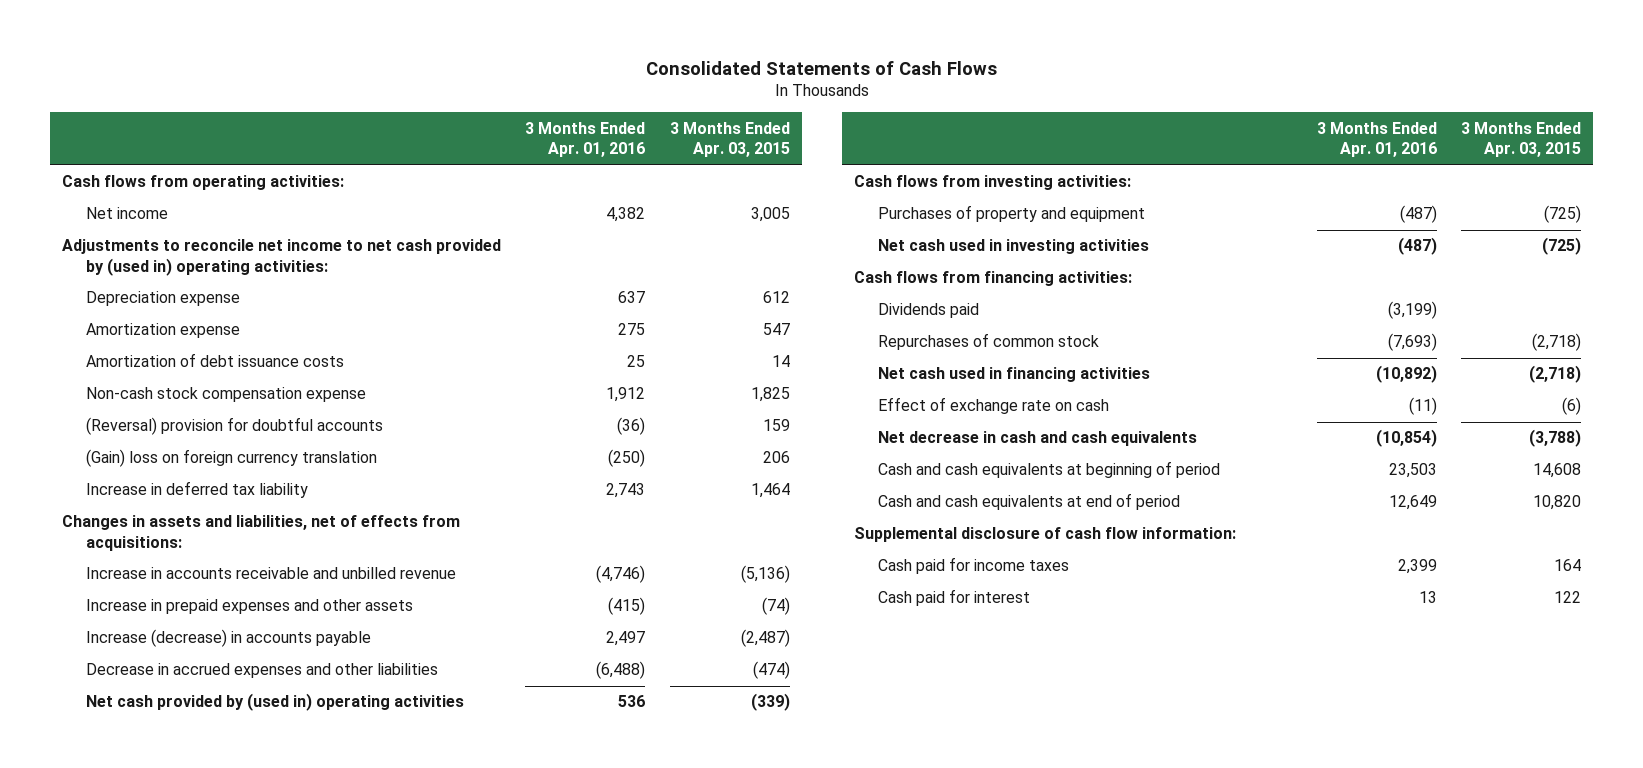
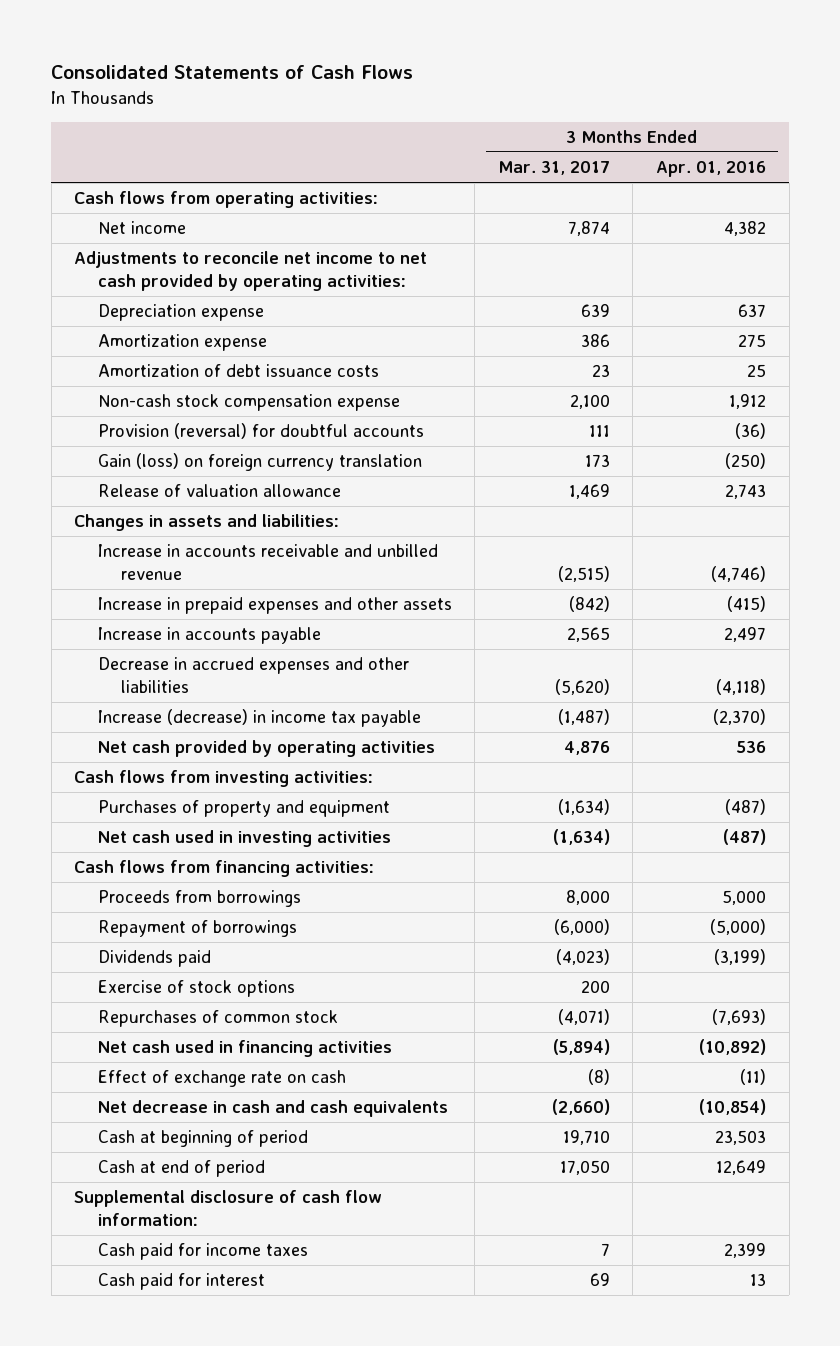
[669,121,790,158] 3 Months Ended Apr. 03, 2015 -> none
none -> [497,161,610,176] Mar. 31, 2017
[62,239,502,277] Adjustments to reconcile net income to net cash provided by (used in) operating activities: -> [74,251,428,292] Adjustments to reconcile net income to net cash provided by operating activities:
[86,417,384,436] (Reversal) provision for doubtful accounts -> [97,423,424,440] Provision (reversal) for doubtful accounts
[86,449,378,468] (Gain) loss on foreign currency translation -> [97,453,422,472] Gain (loss) on foreign currency translation
[86,481,309,499] Increase in deferred tax liability -> [97,484,341,498] Release of valuation allowance
[62,515,461,552] Changes in assets and liabilities, net of effects from acquisitions: -> [74,514,340,532] Changes in assets and liabilities:
[86,629,372,648] Increase (decrease) in accounts payable -> [97,627,321,645] Increase in accounts payable
[596,661,646,680] (6,488) -> [716,679,767,696] (4,118)
none -> [97,709,421,728] Increase (decrease) in income tax payable
[86,693,465,712] Net cash provided by (used in) operating activities -> [97,740,435,758] Net cash provided by operating activities
none -> [97,890,301,908] Proceeds from borrowings
none -> [97,920,297,938] Repayment of borrowings
none -> [97,980,295,998] Exercise of stock options
[878,461,1221,479] Cash and cash equivalents at beginning of period -> [97,1130,308,1148] Cash at beginning of period
[878,493,1181,511] Cash and cash equivalents at end of period -> [97,1160,265,1178] Cash at end of period

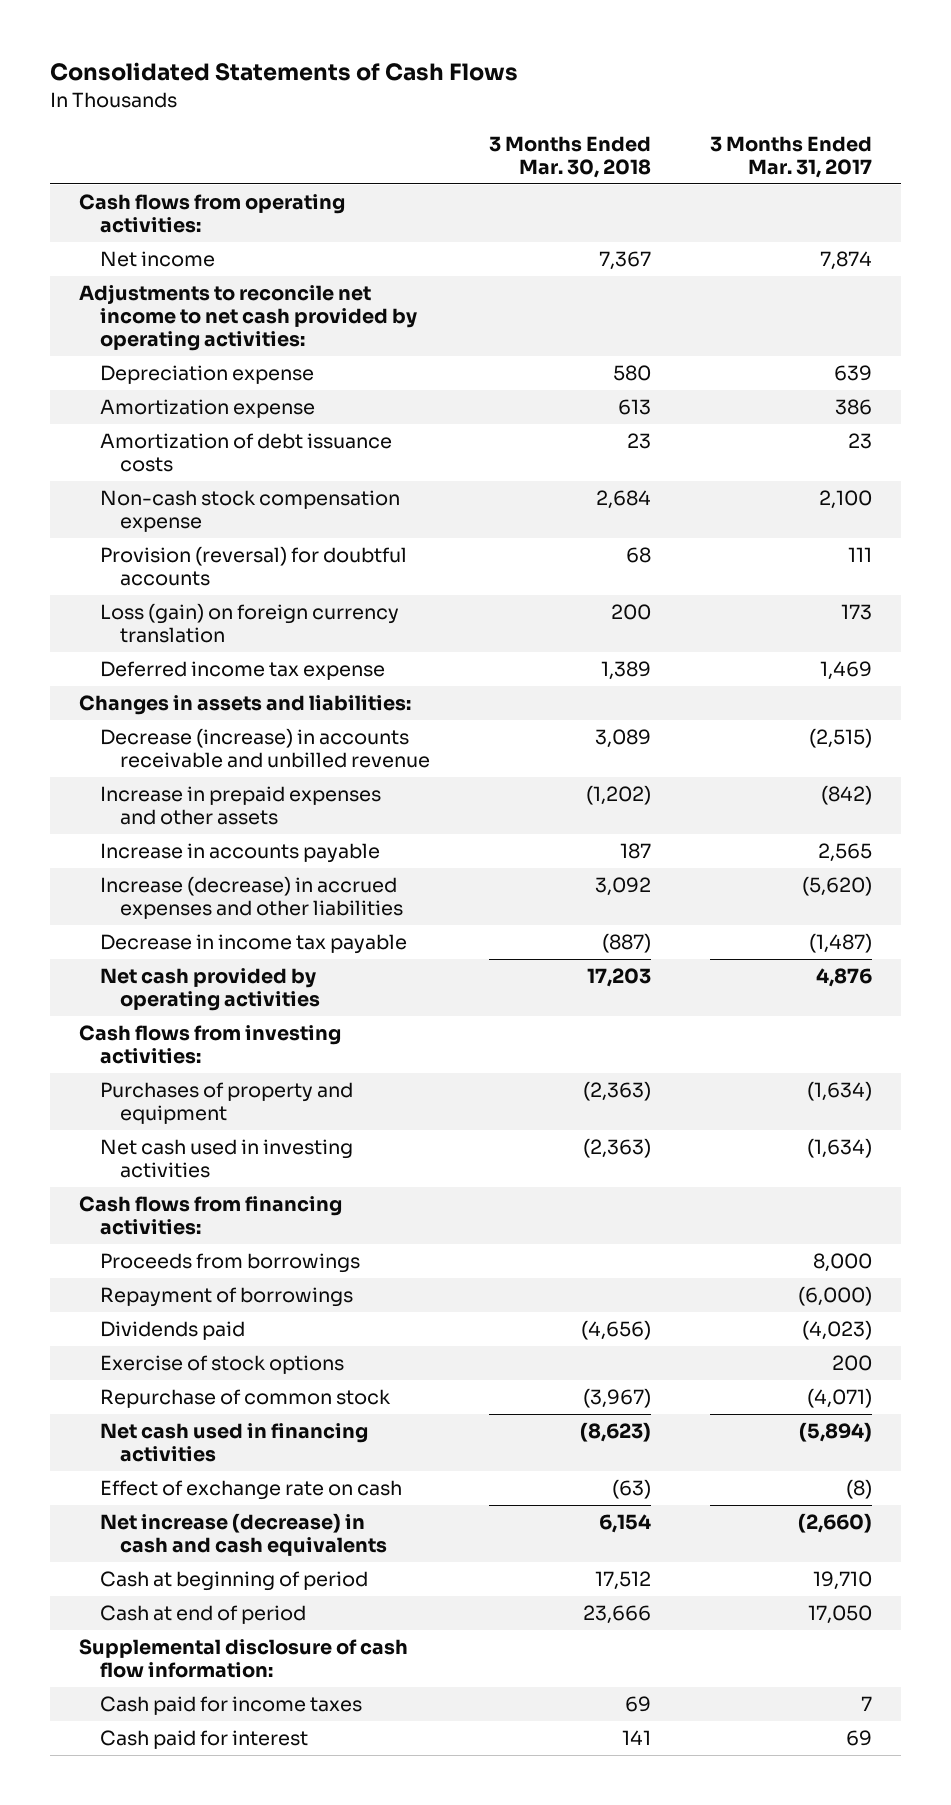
[656,161,767,178] Apr. 01, 2016 -> none
none -> [488,135,651,178] 3 Months Ended Mar. 30, 2018
[97,453,422,472] Gain (loss) on foreign currency translation -> [99,603,399,644] Loss (gain) on foreign currency translation
[97,484,341,498] Release of valuation allowance -> [99,661,385,681] Deferred income tax expense
[97,544,438,581] Increase in accounts receivable and unbilled revenue -> [99,728,430,769] Decrease (increase) in accounts receivable and unbilled revenue
[97,657,409,694] Decrease in accrued expenses and other liabilities -> [99,876,403,920] Increase (decrease) in accrued expenses and other liabilities
[97,709,421,728] Increase (decrease) in income tax payable -> [99,934,407,955] Decrease in income tax payable
[97,1010,338,1028] Repurchases of common stock -> [99,1389,391,1409] Repurchase of common stock
[97,1100,448,1118] Net decrease in cash and cash equivalents -> [99,1513,387,1557] Net increase (decrease) in cash and cash equivalents

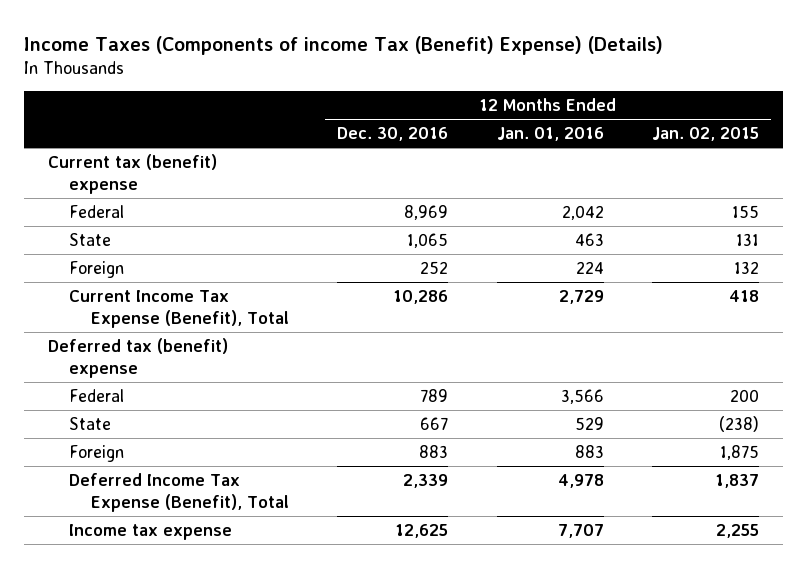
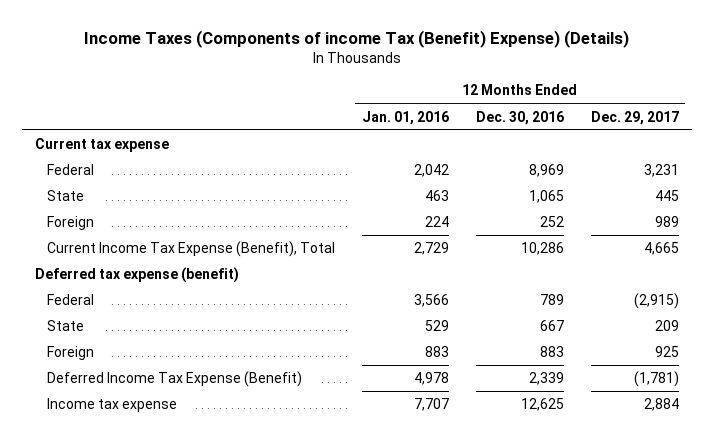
[651,127,759,142] Jan. 02, 2015 -> none
none -> [590,110,679,125] Dec. 29, 2017
[47,153,217,195] Current tax (benefit) expense -> [35,138,170,153] Current tax expense
[47,337,228,379] Deferred tax (benefit) expense -> [35,267,240,284] Deferred tax expense (benefit)
[69,472,290,513] Deferred Income Tax Expense (Benefit), Total -> [47,371,303,388] Deferred Income Tax Expense (Benefit)

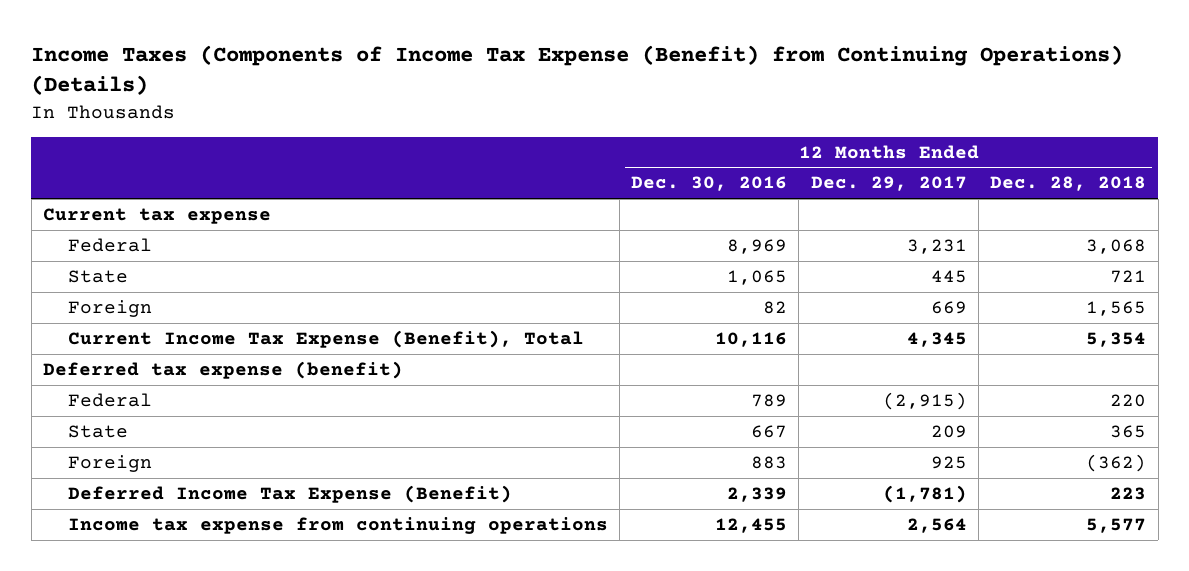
[83,29,629,48] Income Taxes (Components of income Tax (Benefit) Expense) (Details) -> [31,45,1124,96] Income Taxes (Components of Income Tax Expense (Benefit) from Continuing Operations) (Details)
[361,110,449,125] Jan. 01, 2016 -> none
none -> [990,176,1147,192] Dec. 28, 2018
[539,216,564,228] 252 -> [763,300,788,314] 82
[654,216,679,228] 989 -> [930,300,967,314] 669
[520,242,564,256] 10,286 -> [715,331,788,347] 10,116
[643,242,679,256] 4,665 -> [906,331,967,347] 4,345
[47,398,178,413] Income tax expense -> [67,516,608,534] Income tax expense from continuing operations
[520,398,564,412] 12,625 -> [715,517,788,533] 12,455
[643,398,679,412] 2,884 -> [906,517,967,533] 2,564

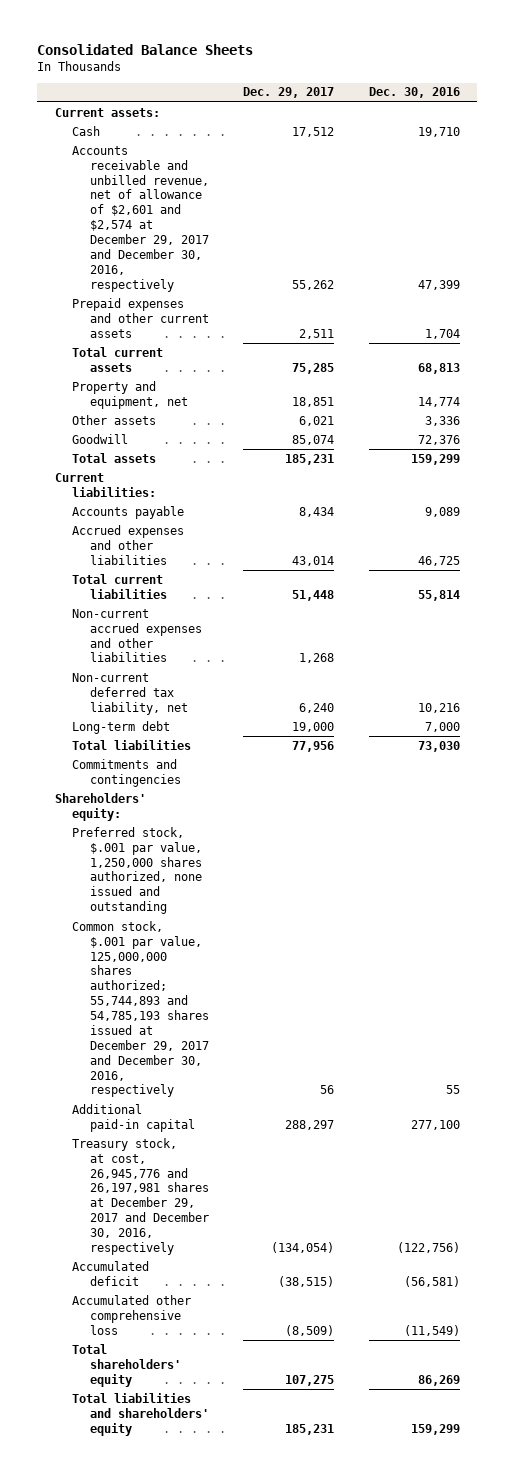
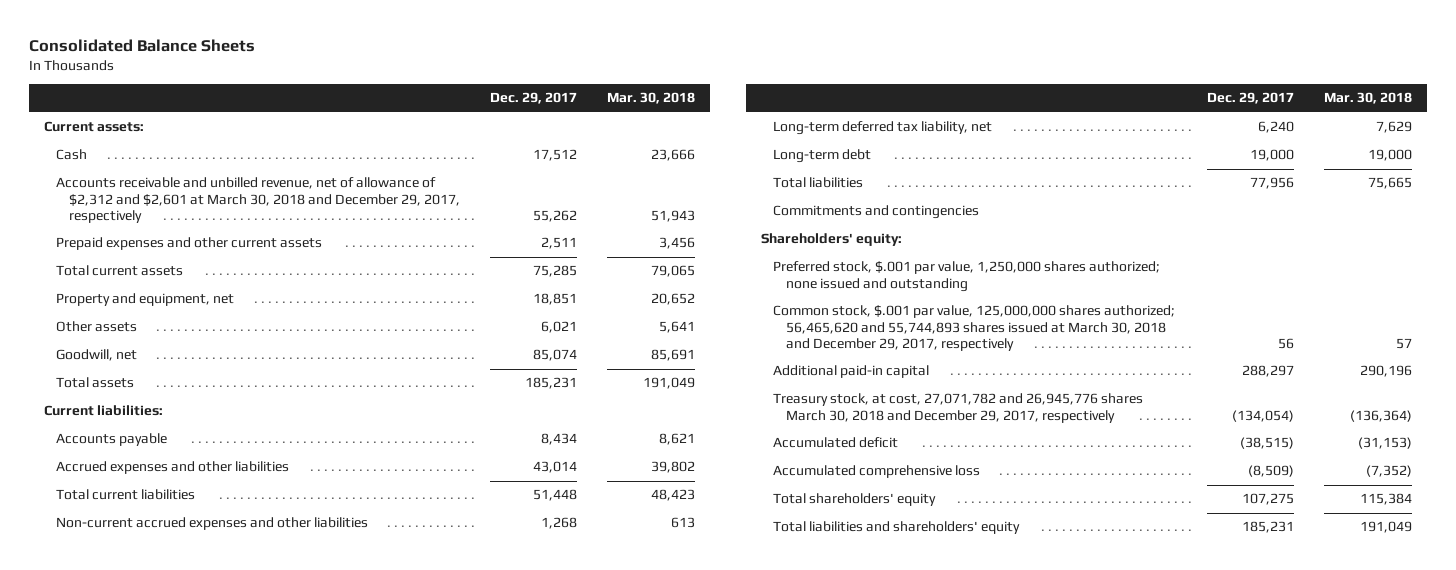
[368,87,460,99] Dec. 30, 2016 -> none
none -> [607,92,696,105] Mar. 30, 2018
[72,145,210,292] Accounts receivable and unbilled revenue, net of allowance of $2,601 and $2,574 at December 29, 2017 and December 30, 2016, respectively -> [56,177,460,224] Accounts receivable and unbilled revenue, net of allowance of $2,312 and $2,601 at March 30, 2018 and December 29, 2017, respectively
[72,433,129,444] Goodwill -> [56,349,138,362] Goodwill, net
[72,672,189,715] Non-current deferred tax liability, net -> [773,121,993,136] Long-term deferred tax liability, net
[72,826,203,915] Preferred stock, $.001 par value, 1,250,000 shares authorized, none issued and outstanding -> [773,261,1161,292] Preferred stock, $.001 par value, 1,250,000 shares authorized; none issued and outstanding
[72,920,210,1098] Common stock, $.001 par value, 125,000,000 shares authorized; 55,744,893 and 54,785,193 shares issued at December 29, 2017 and December 30, 2016, respectively -> [773,305,1176,352] Common stock, $.001 par value, 125,000,000 shares authorized; 56,465,620 and 55,744,893 shares issued at March 30, 2018 and December 29, 2017, respectively
[72,1137,210,1255] Treasury stock, at cost, 26,945,776 and 26,197,981 shares at December 29, 2017 and December 30, 2016, respectively -> [773,393,1144,423] Treasury stock, at cost, 27,071,782 and 26,945,776 shares March 30, 2018 and December 29, 2017, respectively
[72,1294,192,1335] Accumulated other comprehensive loss -> [773,465,981,479] Accumulated comprehensive loss

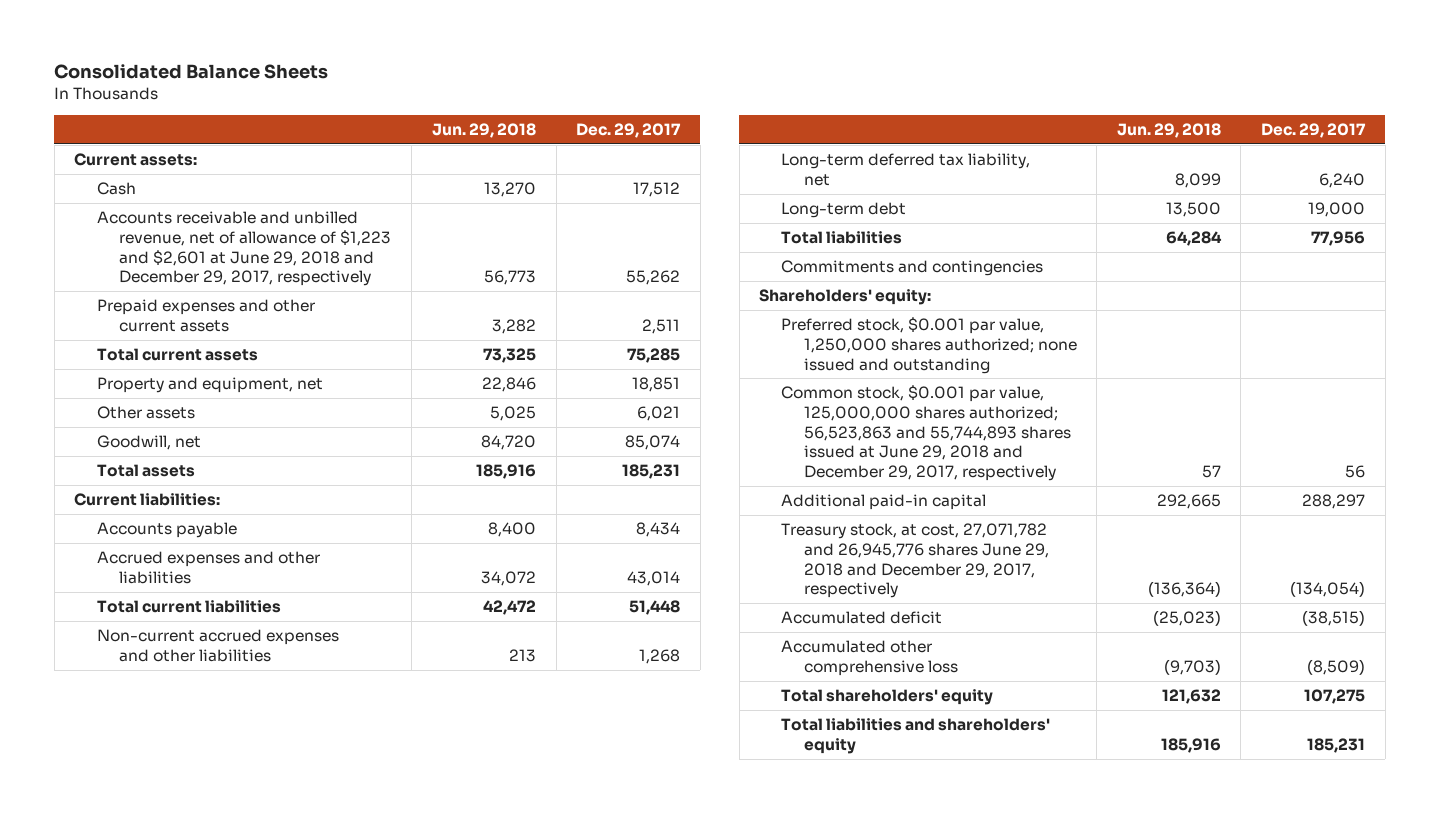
[607,92,696,105] Mar. 30, 2018 -> none
none -> [431,122,536,138] Jun. 29, 2018
[56,177,460,224] Accounts receivable and unbilled revenue, net of allowance of $2,312 and $2,601 at March 30, 2018 and December 29, 2017, respectively -> [96,211,391,287] Accounts receivable and unbilled revenue, net of allowance of $1,223 and $2,601 at June 29, 2018 and December 29, 2017, respectively
[773,261,1161,292] Preferred stock, $.001 par value, 1,250,000 shares authorized; none issued and outstanding -> [781,317,1077,374] Preferred stock, $0.001 par value, 1,250,000 shares authorized; none issued and outstanding
[773,305,1176,352] Common stock, $.001 par value, 125,000,000 shares authorized; 56,465,620 and 55,744,893 shares issued at March 30, 2018 and December 29, 2017, respectively -> [781,385,1071,482] Common stock, $0.001 par value, 125,000,000 shares authorized; 56,523,863 and 55,744,893 shares issued at June 29, 2018 and December 29, 2017, respectively
[773,393,1144,423] Treasury stock, at cost, 27,071,782 and 26,945,776 shares March 30, 2018 and December 29, 2017, respectively -> [781,523,1049,599] Treasury stock, at cost, 27,071,782 and 26,945,776 shares June 29, 2018 and December 29, 2017, respectively
[773,465,981,479] Accumulated comprehensive loss -> [781,640,958,676] Accumulated other comprehensive loss

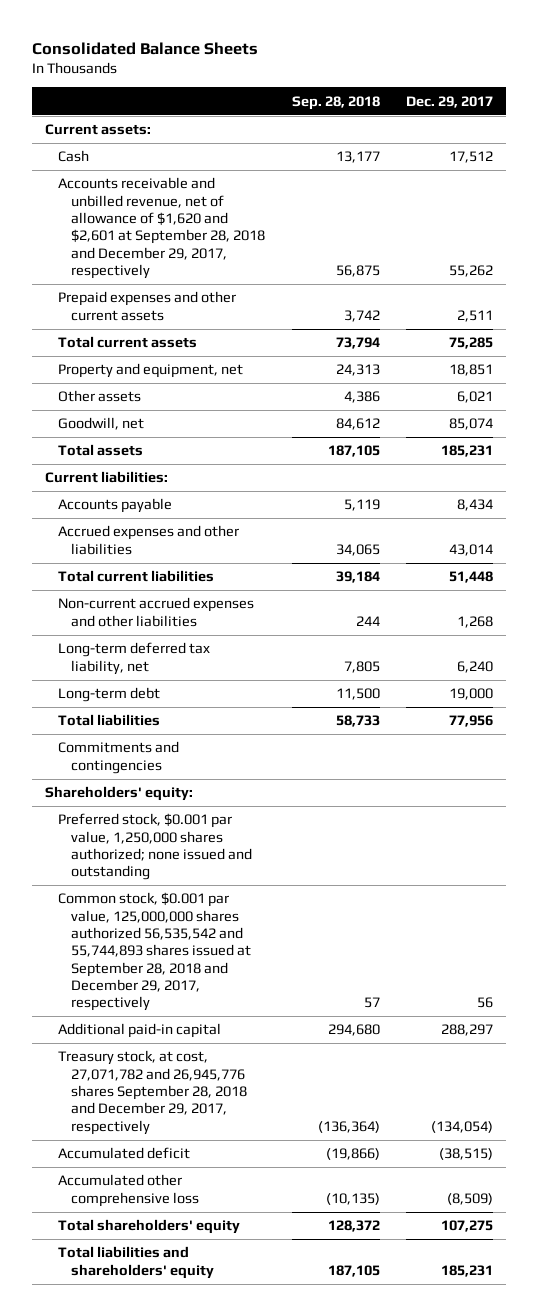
[431,122,536,138] Jun. 29, 2018 -> none
none -> [291,95,380,110] Sep. 28, 2018
[96,211,391,287] Accounts receivable and unbilled revenue, net of allowance of $1,223 and $2,601 at June 29, 2018 and December 29, 2017, respectively -> [57,177,266,280] Accounts receivable and unbilled revenue, net of allowance of $1,620 and $2,601 at September 28, 2018 and December 29, 2017, respectively
[781,385,1071,482] Common stock, $0.001 par value, 125,000,000 shares authorized; 56,523,863 and 55,744,893 shares issued at June 29, 2018 and December 29, 2017, respectively -> [57,892,252,1012] Common stock, $0.001 par value, 125,000,000 shares authorized 56,535,542 and 55,744,893 shares issued at September 28, 2018 and December 29, 2017, respectively
[781,523,1049,599] Treasury stock, at cost, 27,071,782 and 26,945,776 shares June 29, 2018 and December 29, 2017, respectively -> [57,1050,248,1135] Treasury stock, at cost, 27,071,782 and 26,945,776 shares September 28, 2018 and December 29, 2017, respectively

